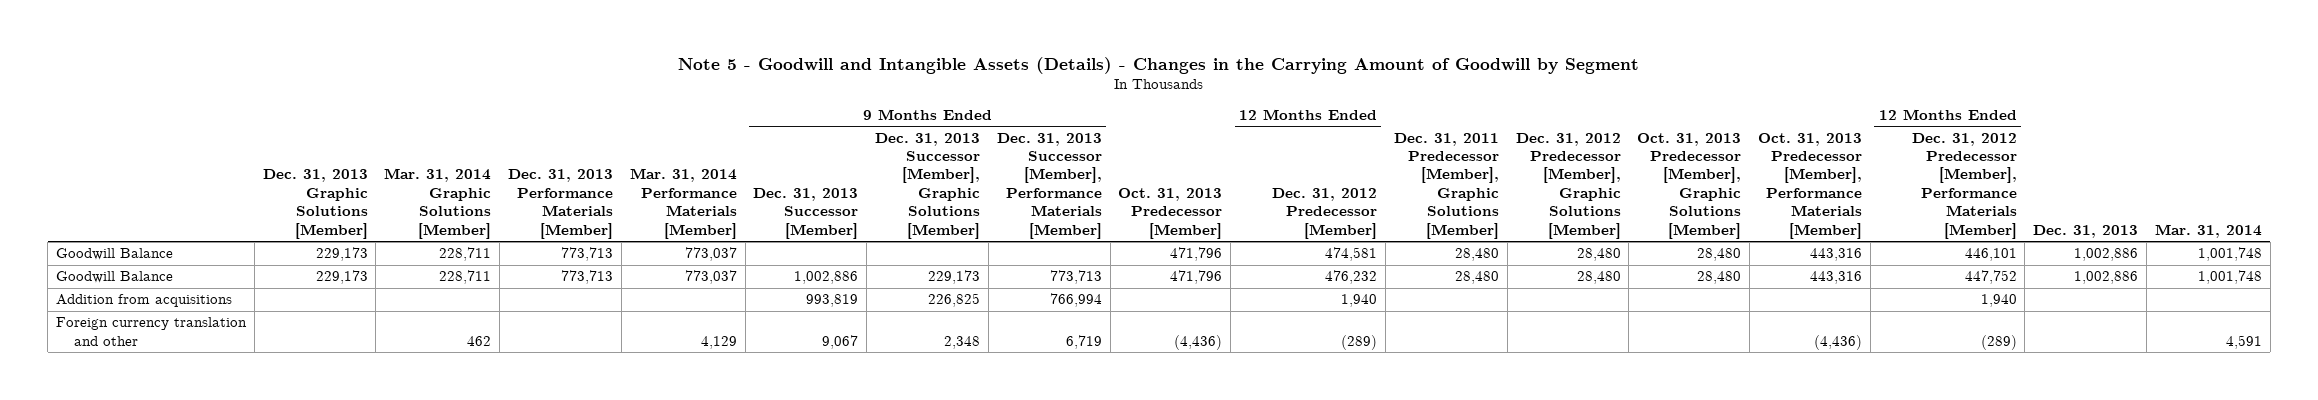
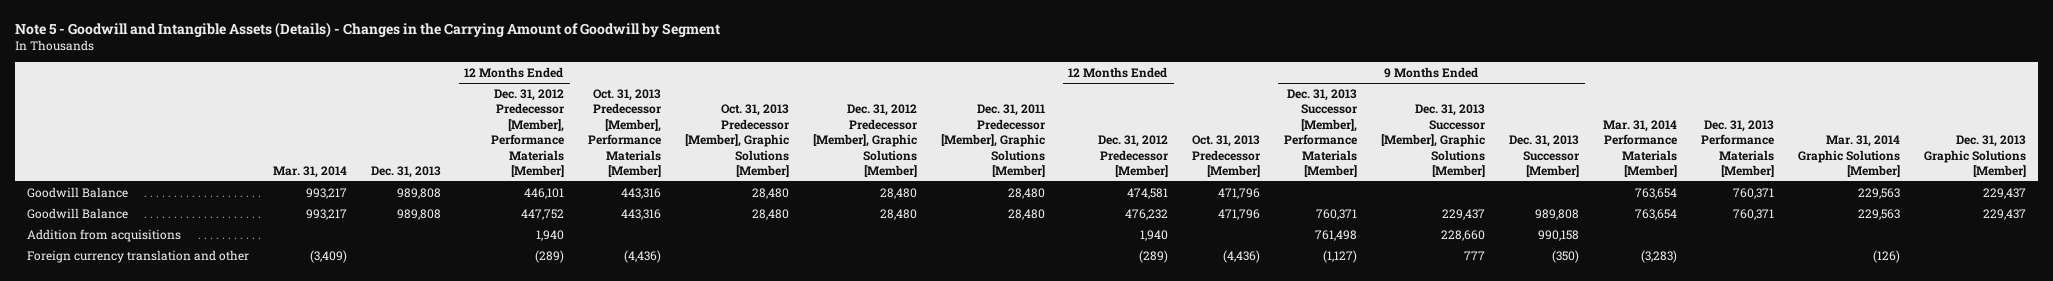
[315,247,368,262] 229,173 -> [1982,187,2026,199] 229,437
[439,247,492,262] 228,711 -> [1857,187,1900,199] 229,563
[560,247,613,262] 773,713 -> [1732,187,1774,199] 760,371
[684,247,737,262] 773,037 -> [1634,187,1677,199] 763,654
[2074,248,2139,262] 1,002,886 -> [396,187,441,199] 989,808
[2198,247,2263,262] 1,001,748 -> [305,187,347,199] 993,217
[315,270,368,285] 229,173 -> [1982,208,2026,220] 229,437
[439,270,492,285] 228,711 -> [1857,208,1900,220] 229,563
[560,270,613,285] 773,713 -> [1732,208,1774,220] 760,371
[684,270,737,285] 773,037 -> [1634,208,1677,220] 763,654
[794,271,859,285] 1,002,886 -> [1534,208,1579,220] 989,808
[928,270,981,285] 229,173 -> [1441,208,1485,220] 229,437
[1049,270,1102,285] 773,713 -> [1315,208,1357,220] 760,371
[2074,271,2139,285] 1,002,886 -> [396,208,441,220] 989,808
[2198,270,2263,285] 1,001,748 -> [305,208,347,220] 993,217
[806,294,859,308] 993,819 -> [1537,229,1579,241] 990,158
[928,293,981,308] 226,825 -> [1440,229,1485,241] 228,660
[1049,293,1102,308] 766,994 -> [1314,229,1357,241] 761,498
[467,335,492,346] 462 -> [1872,249,1900,263] (126)
[700,335,737,349] 4,129 -> [1640,249,1677,263] (3,283)
[822,334,859,349] 9,067 -> [1551,249,1579,263] (350)
[944,335,981,349] 2,348 -> [1463,250,1485,260] 777
[1065,334,1102,349] 6,719 -> [1322,249,1357,263] (1,127)
[2226,334,2263,349] 4,591 -> [309,249,347,263] (3,409)

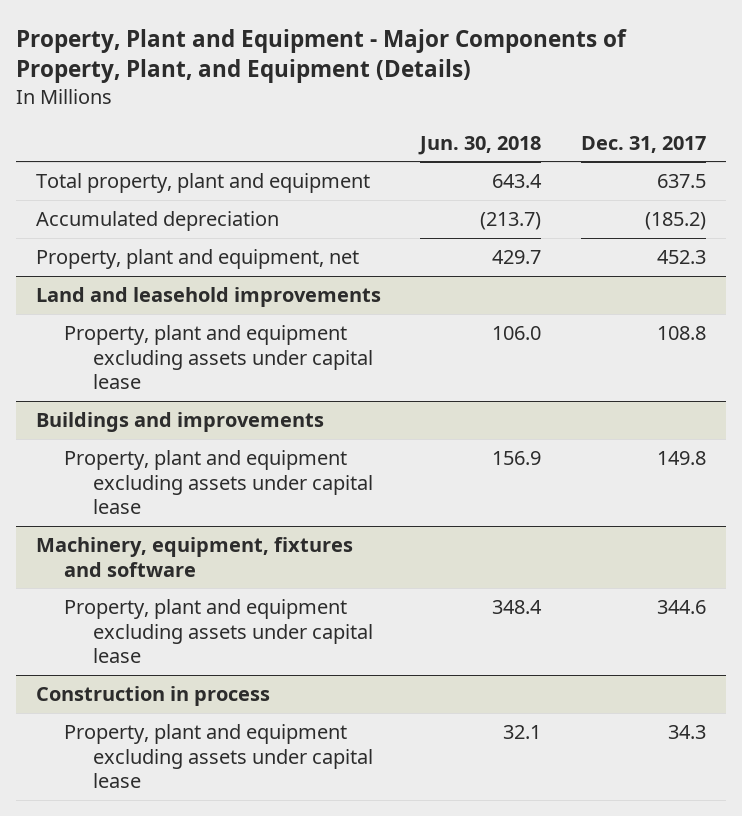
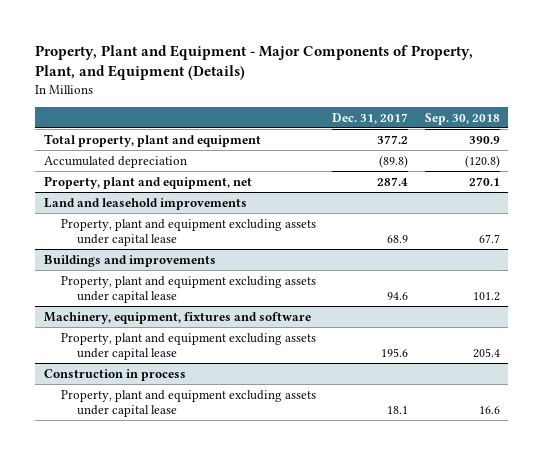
[418,135,542,155] Jun. 30, 2018 -> none
none -> [425,112,501,125] Sep. 30, 2018
[657,173,707,188] 637.5 -> [377,134,409,144] 377.2
[645,211,707,230] (185.2) -> [379,154,409,168] (89.8)
[657,249,707,264] 452.3 -> [377,176,409,186] 287.4
[657,325,707,340] 108.8 -> [387,235,409,244] 68.9
[657,450,707,465] 149.8 -> [387,292,409,301] 94.6
[657,599,707,614] 344.6 -> [381,348,409,358] 195.6
[668,724,707,739] 34.3 -> [387,406,409,415] 18.1

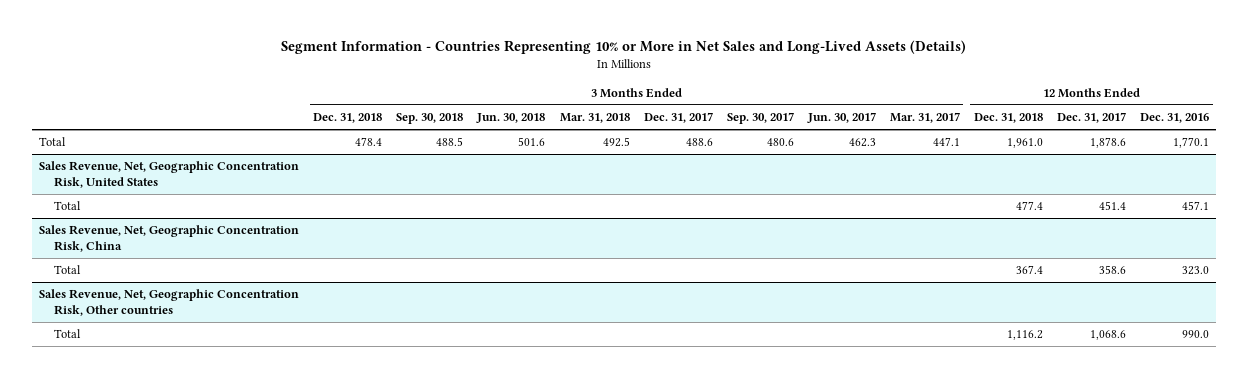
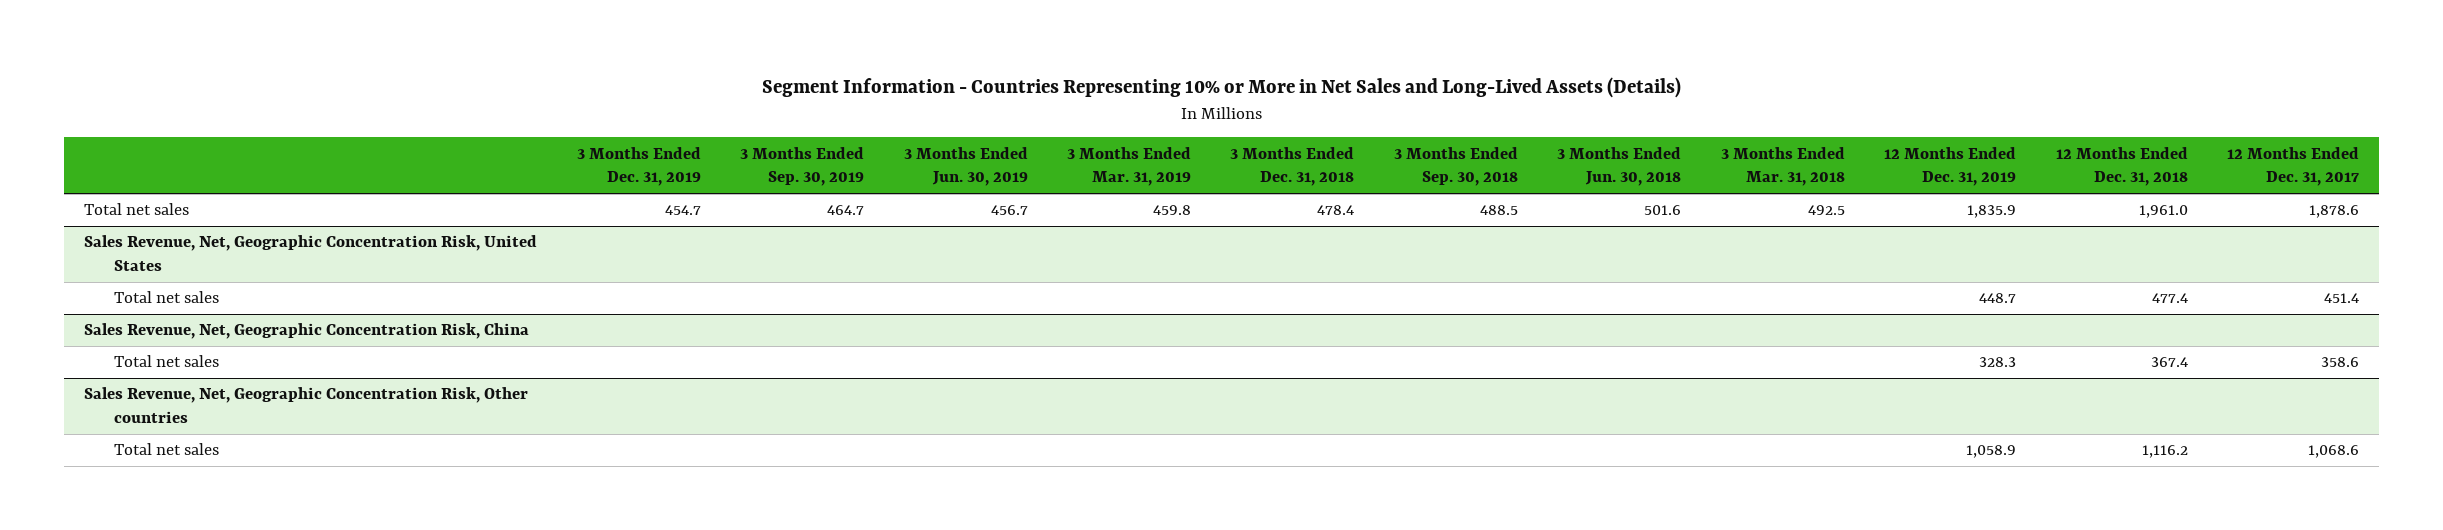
[643,112,713,124] Dec. 31, 2017 -> none
[726,112,794,125] Sep. 30, 2017 -> none
[806,112,876,124] Jun. 30, 2017 -> none
[889,112,960,124] Mar. 31, 2017 -> none
[1140,113,1210,124] Dec. 31, 2016 -> none
none -> [576,146,701,187] 3 Months Ended Dec. 31, 2019
none -> [740,146,865,187] 3 Months Ended Sep. 30, 2019
none -> [903,146,1028,187] 3 Months Ended Jun. 30, 2019
none -> [1066,146,1191,187] 3 Months Ended Mar. 31, 2019
none -> [1884,146,2017,187] 12 Months Ended Dec. 31, 2019
[39,137,67,147] Total -> [84,203,190,216] Total net sales
[54,201,82,211] Total -> [113,291,219,304] Total net sales
[54,265,82,275] Total -> [113,355,219,368] Total net sales
[54,329,82,339] Total -> [113,443,219,456] Total net sales

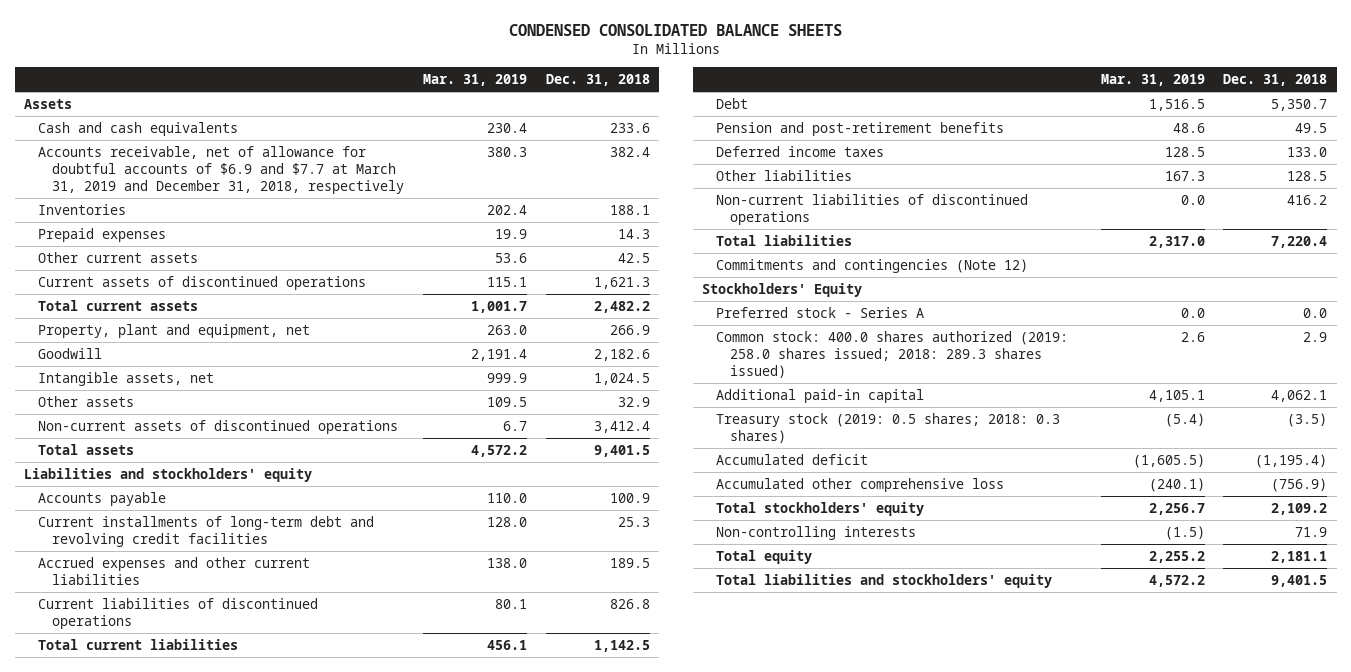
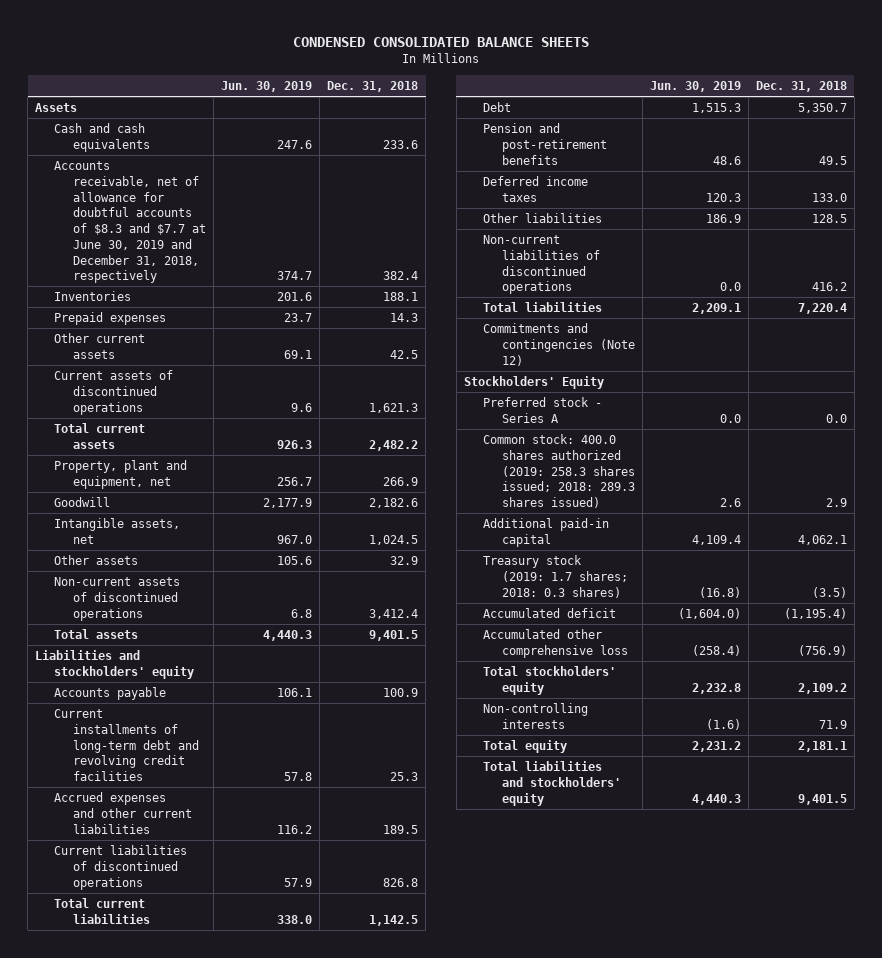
[422,74,527,87] Mar. 31, 2019 -> none
none -> [221,81,313,93] Jun. 30, 2019
[38,145,405,195] Accounts receivable, net of allowance for doubtful accounts of $6.9 and $7.7 at March 31, 2019 and December 31, 2018, respectively -> [54,161,206,284] Accounts receivable, net of allowance for doubtful accounts of $8.3 and $7.7 at June 30, 2019 and December 31, 2018, respectively
[715,330,1068,379] Common stock: 400.0 shares authorized (2019: 258.0 shares issued; 2018: 289.3 shares issued) -> [482,434,635,509] Common stock: 400.0 shares authorized (2019: 258.3 shares issued; 2018: 289.3 shares issued)
[715,412,1060,444] Treasury stock (2019: 0.5 shares; 2018: 0.3 shares) -> [482,555,628,598] Treasury stock (2019: 1.7 shares; 2018: 0.3 shares)

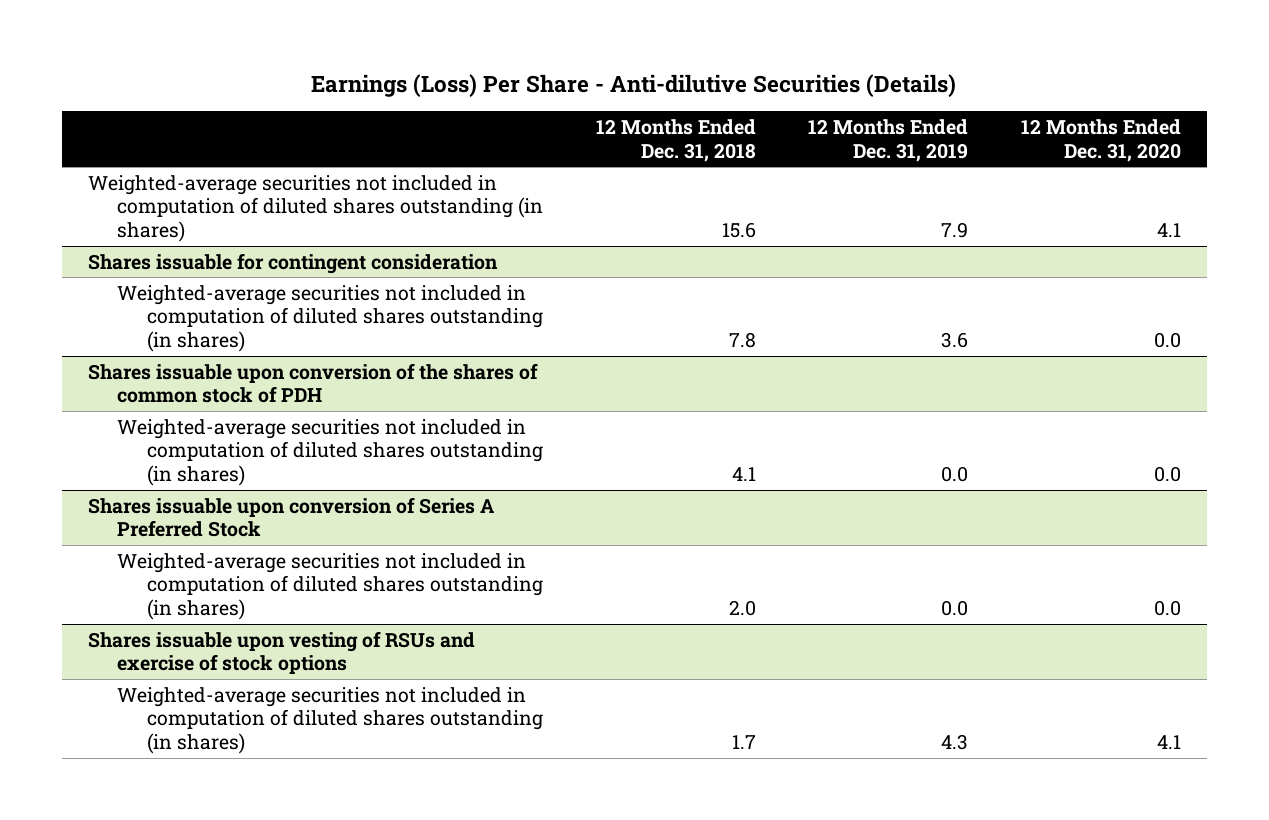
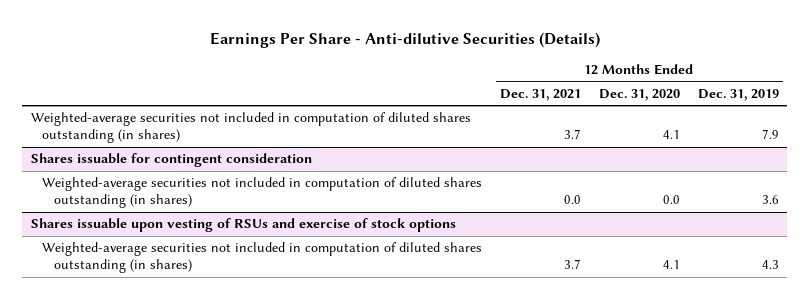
[311,73,957,97] Earnings (Loss) Per Share - Anti-dilutive Securities (Details) -> [209,32,600,49] Earnings Per Share - Anti-dilutive Securities (Details)
[595,119,756,162] 12 Months Ended Dec. 31, 2018 -> none
none -> [500,88,582,101] Dec. 31, 2021
[87,362,538,404] Shares issuable upon conversion of the shares of common stock of PDH -> none
[117,418,543,487] Weighted-average securities not included in computation of diluted shares outstanding (in shares) -> none
[87,496,494,538] Shares issuable upon conversion of Series A Preferred Stock -> none
[117,552,543,621] Weighted-average securities not included in computation of diluted shares outstanding (in shares) -> none

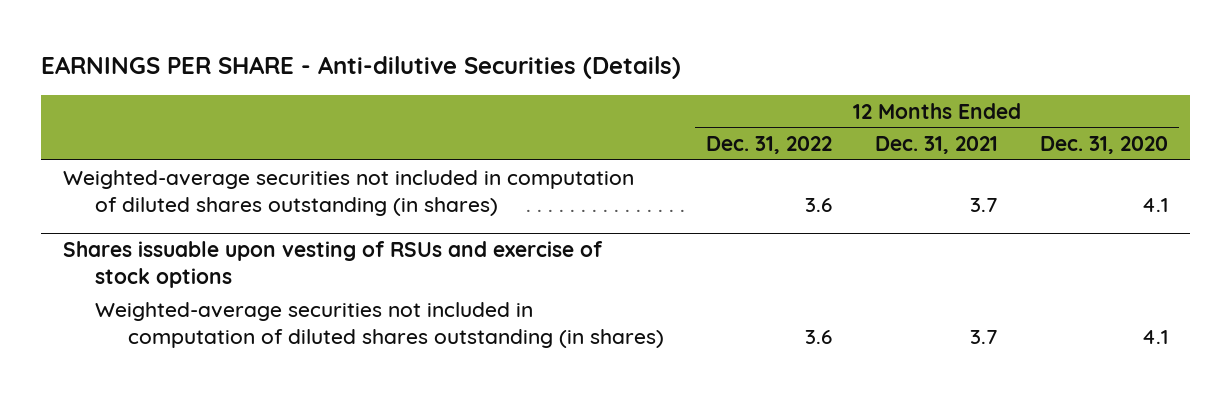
[209,32,600,49] Earnings Per Share - Anti-dilutive Securities (Details) -> [41,55,682,79] EARNINGS PER SHARE - Anti-dilutive Securities (Details)
[697,88,779,101] Dec. 31, 2019 -> none
none -> [706,136,833,155] Dec. 31, 2022
[31,153,313,168] Shares issuable for contingent consideration -> none
[42,177,483,209] Weighted-average securities not included in computation of diluted shares outstanding (in shares) -> none

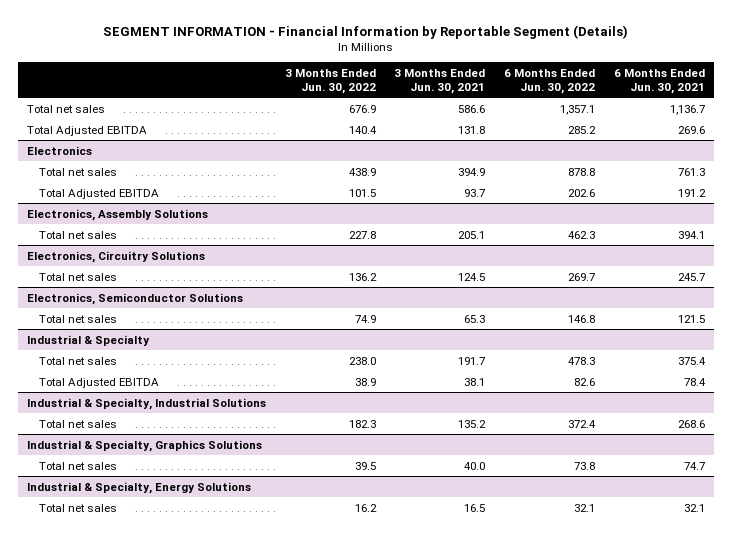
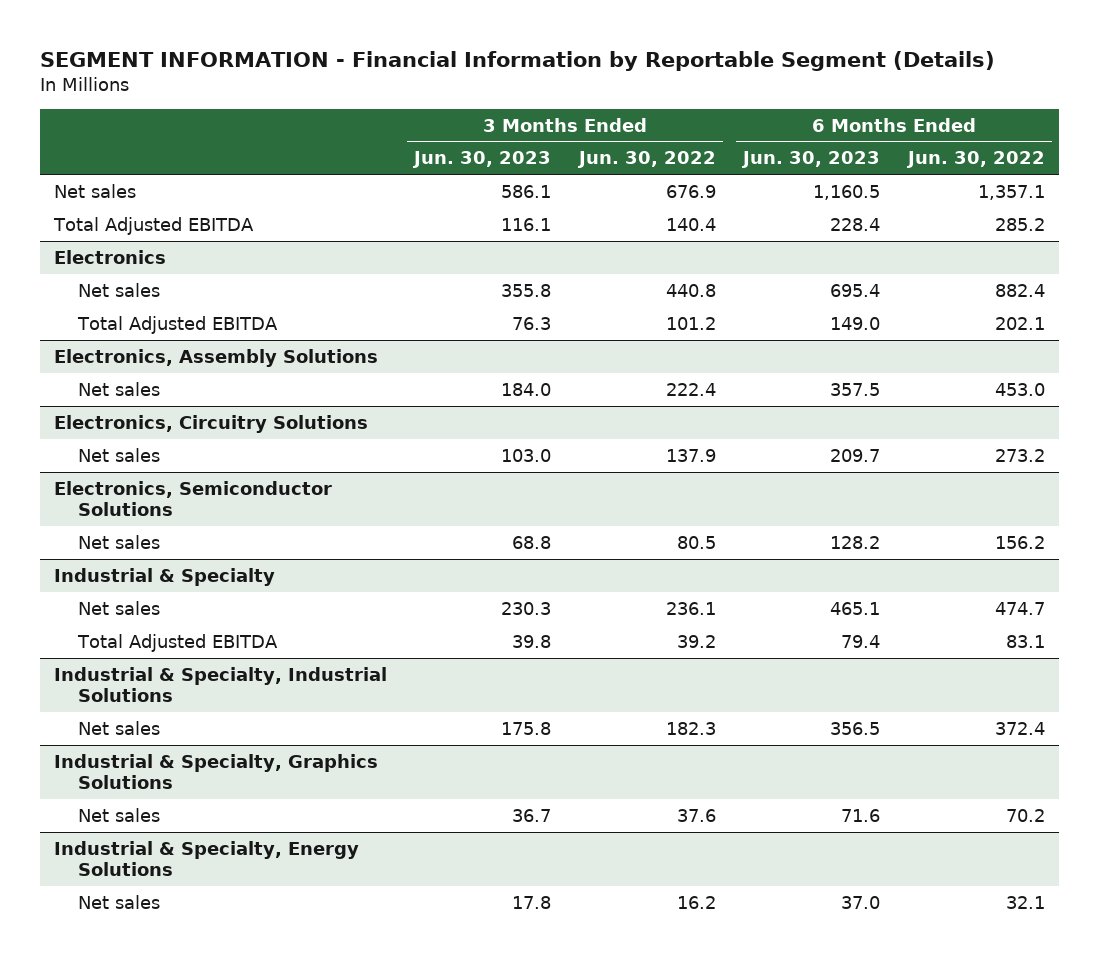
[394,68,486,94] 3 Months Ended Jun. 30, 2021 -> none
[613,68,705,94] 6 Months Ended Jun. 30, 2021 -> none
none -> [412,151,552,169] Jun. 30, 2023
none -> [741,151,881,169] Jun. 30, 2023
[27,104,106,113] Total net sales -> [53,183,136,198] Net sales
[39,167,118,176] Total net sales -> [78,282,161,297] Net sales
[348,167,376,176] 438.9 -> [665,283,716,297] 440.8
[568,167,596,176] 878.8 -> [994,283,1045,297] 882.4
[348,188,376,197] 101.5 -> [665,316,716,330] 101.2
[568,188,596,197] 202.6 -> [994,316,1045,330] 202.1
[39,230,118,239] Total net sales -> [78,381,161,396] Net sales
[348,230,376,239] 227.8 -> [665,382,716,396] 222.4
[568,230,596,239] 462.3 -> [994,382,1045,396] 453.0
[39,272,118,281] Total net sales -> [78,447,161,462] Net sales
[348,272,377,281] 136.2 -> [665,448,716,462] 137.9
[568,272,596,281] 269.7 -> [994,448,1045,462] 273.2
[39,314,118,323] Total net sales -> [78,534,161,549] Net sales
[354,314,376,323] 74.9 -> [676,535,716,549] 80.5
[568,314,596,323] 146.8 -> [994,535,1045,549] 156.2
[39,356,118,365] Total net sales -> [78,600,161,615] Net sales
[348,356,376,365] 238.0 -> [665,601,716,615] 236.1
[568,356,596,365] 478.3 -> [994,601,1045,615] 474.7
[354,377,376,386] 38.9 -> [676,634,716,648] 39.2
[574,377,596,386] 82.6 -> [1005,634,1045,648] 83.1
[39,419,118,428] Total net sales -> [78,720,161,735] Net sales
[39,461,118,470] Total net sales -> [78,807,161,822] Net sales
[354,461,376,470] 39.5 -> [676,808,716,822] 37.6
[574,461,596,470] 73.8 -> [1005,808,1045,822] 70.2
[39,503,118,512] Total net sales -> [78,894,161,909] Net sales

